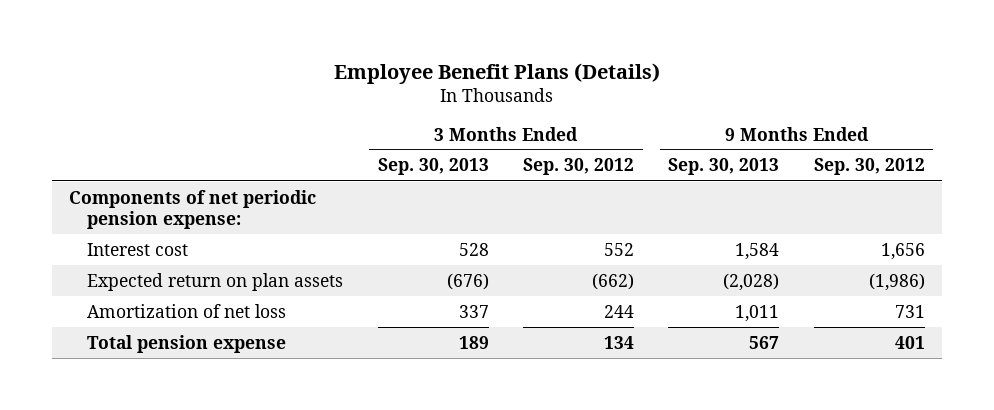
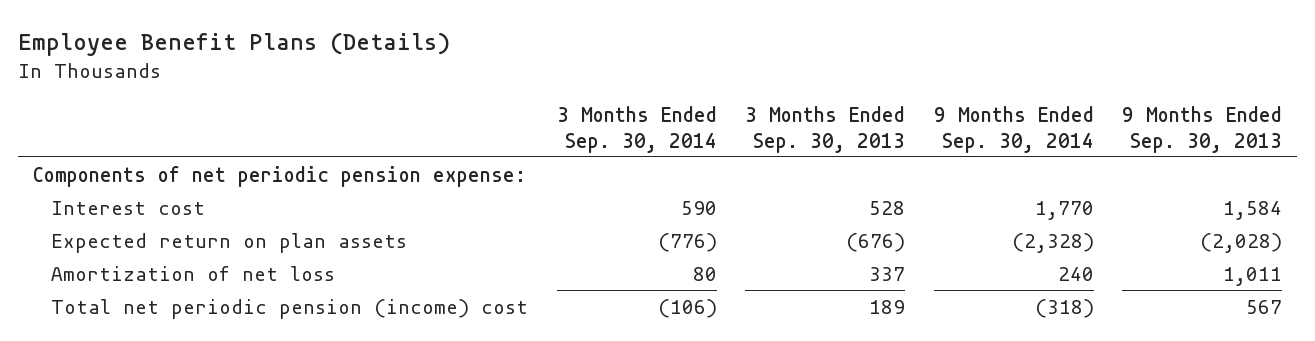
[523,158,635,176] Sep. 30, 2012 -> none
[813,158,925,176] Sep. 30, 2012 -> none
none -> [556,105,717,153] 3 Months Ended Sep. 30, 2014
none -> [933,105,1094,153] 9 Months Ended Sep. 30, 2014
[87,334,287,353] Total pension expense -> [51,298,529,319] Total net periodic pension (income) cost

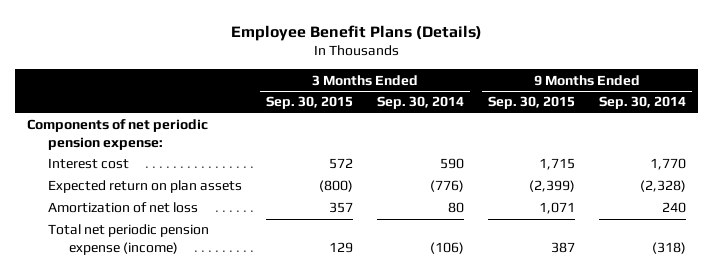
[745,105,906,153] 3 Months Ended Sep. 30, 2013 -> none
[1122,105,1283,153] 9 Months Ended Sep. 30, 2013 -> none
none -> [266,96,354,110] Sep. 30, 2015
none -> [488,96,576,110] Sep. 30, 2015
[51,298,529,319] Total net periodic pension (income) cost -> [48,224,210,255] Total net periodic pension expense (income)

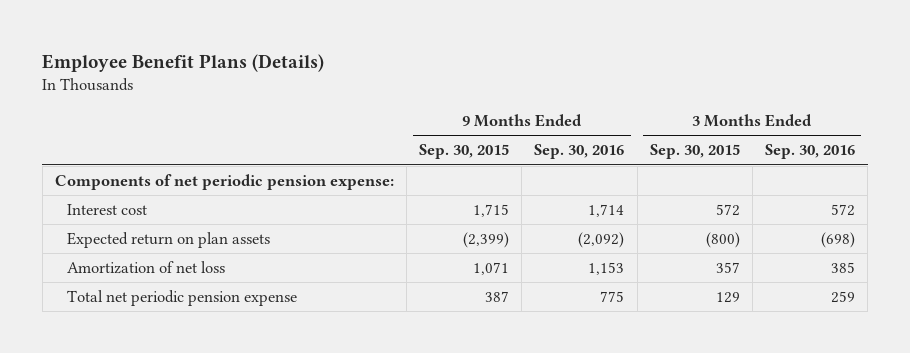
[377,96,465,110] Sep. 30, 2014 -> none
[599,96,687,110] Sep. 30, 2014 -> none
none -> [534,144,625,160] Sep. 30, 2016
none -> [765,144,856,160] Sep. 30, 2016
[48,224,210,255] Total net periodic pension expense (income) -> [67,289,298,306] Total net periodic pension expense

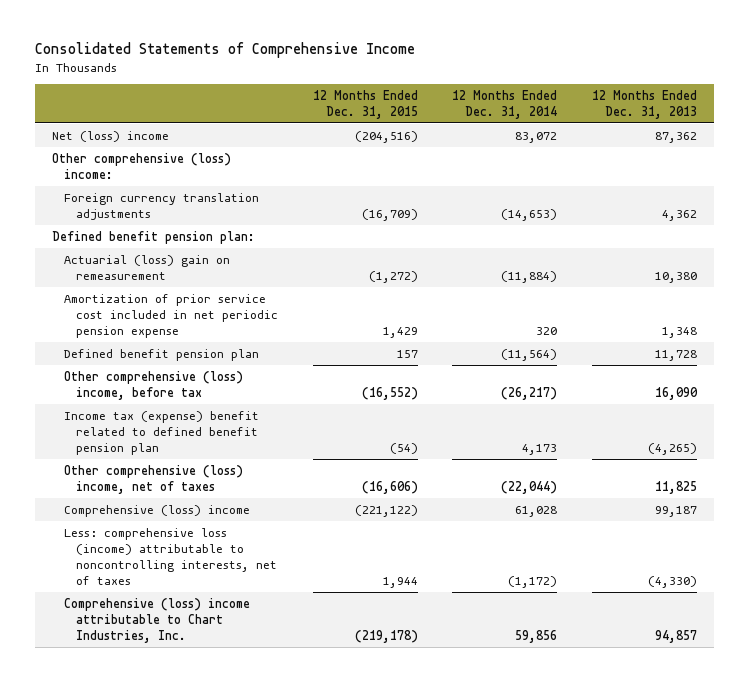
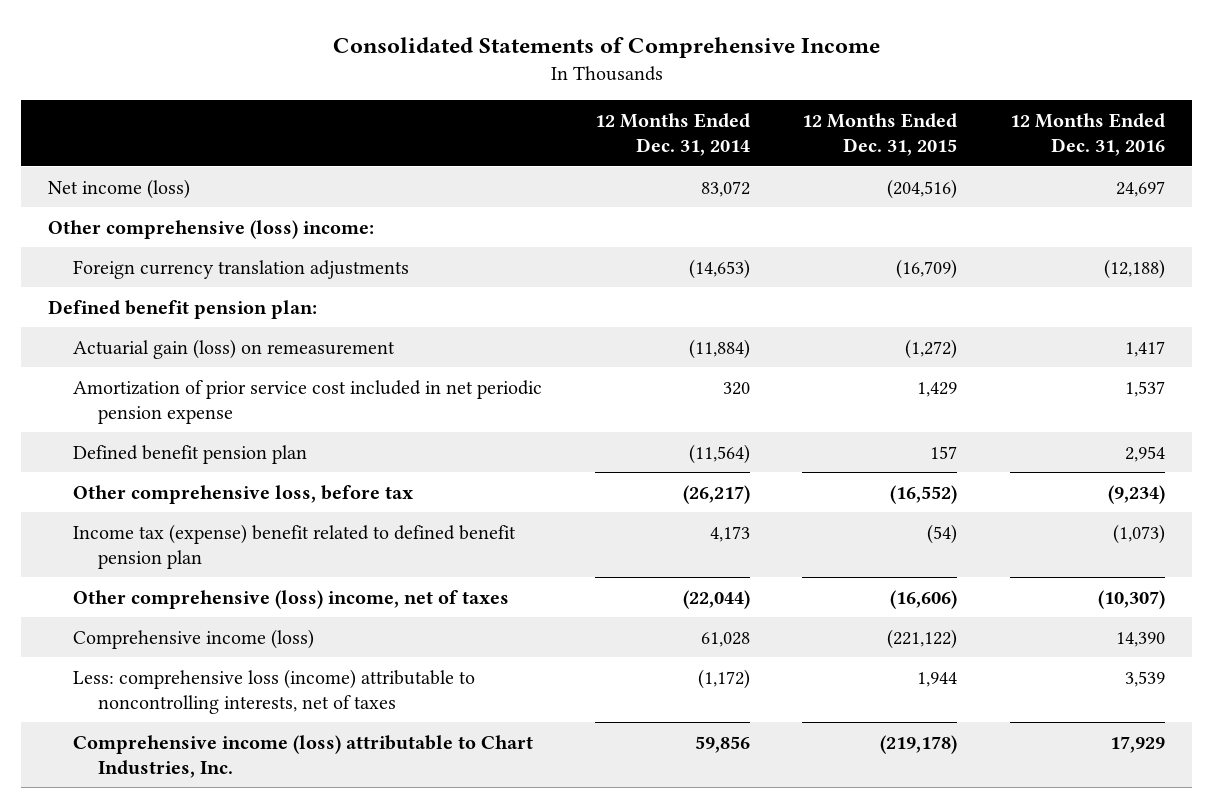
[591,89,697,119] 12 Months Ended Dec. 31, 2013 -> none
none -> [1010,113,1166,157] 12 Months Ended Dec. 31, 2016
[52,130,170,142] Net (loss) income -> [47,178,190,199] Net income (loss)
[64,254,231,280] Actuarial (loss) gain on remeasurement -> [72,338,395,359] Actuarial gain (loss) on remeasurement
[64,370,244,400] Other comprehensive (loss) income, before tax -> [72,484,414,504] Other comprehensive loss, before tax
[64,504,251,517] Comprehensive (loss) income -> [72,628,314,649] Comprehensive income (loss)
[64,597,251,643] Comprehensive (loss) income attributable to Chart Industries, Inc. -> [72,734,533,778] Comprehensive income (loss) attributable to Chart Industries, Inc.

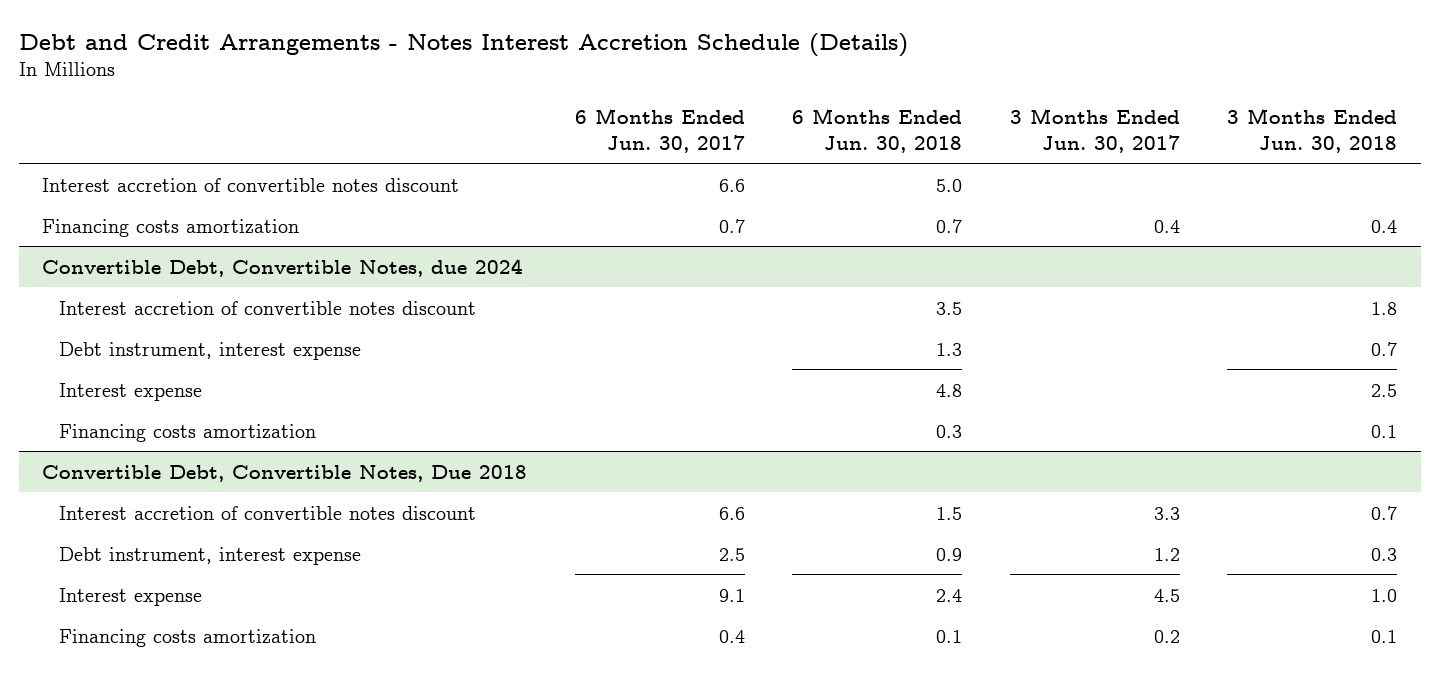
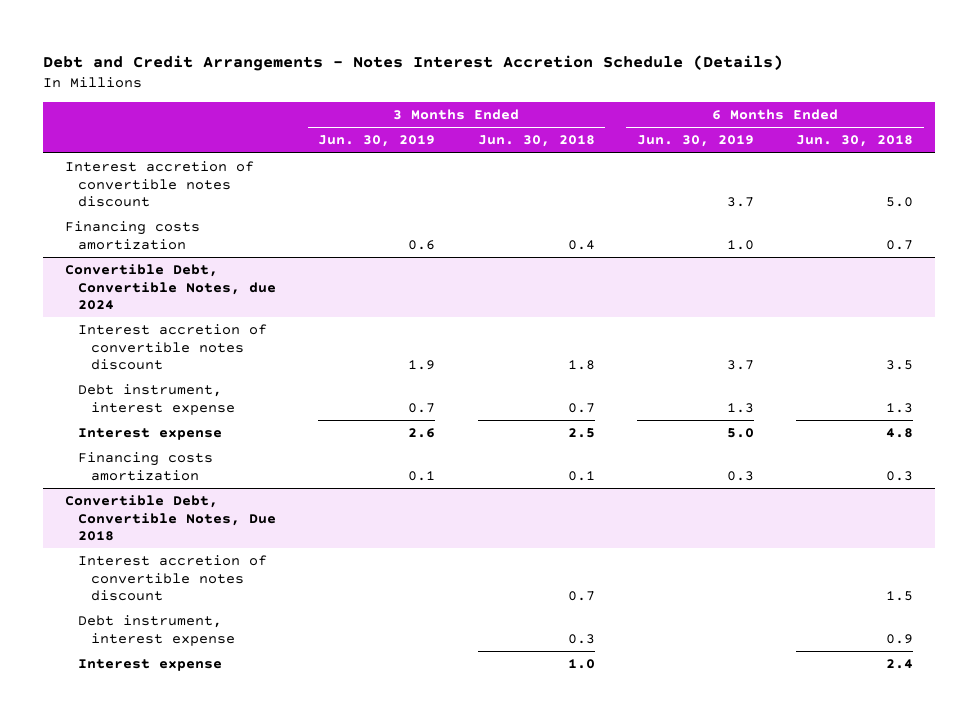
[574,107,745,153] 6 Months Ended Jun. 30, 2017 -> none
[1009,107,1180,153] 3 Months Ended Jun. 30, 2017 -> none
none -> [318,135,436,148] Jun. 30, 2019
none -> [636,135,754,148] Jun. 30, 2019
[59,628,317,647] Financing costs amortization -> none

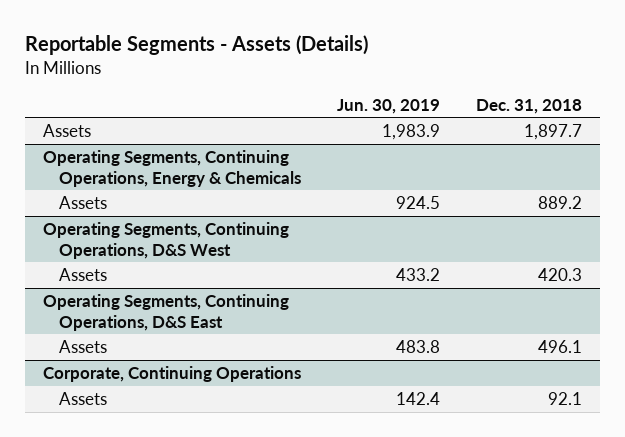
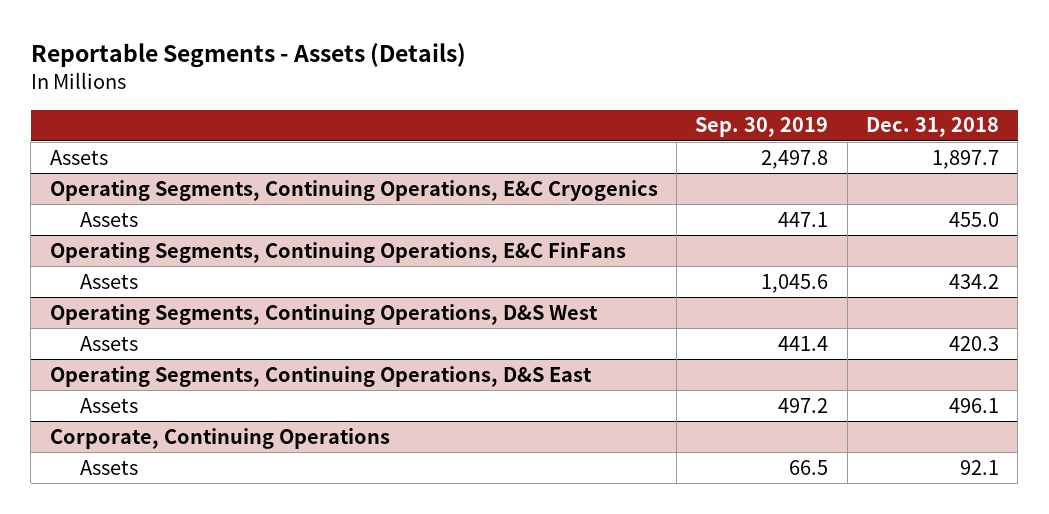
[337,98,441,114] Jun. 30, 2019 -> none
none -> [695,117,829,138] Sep. 30, 2019
[42,150,302,187] Operating Segments, Continuing Operations, Energy & Chemicals -> none
none -> [49,179,658,201] Operating Segments, Continuing Operations, E&C Cryogenics
[538,196,583,210] 889.2 -> [949,211,1000,227] 455.0
none -> [49,241,626,263] Operating Segments, Continuing Operations, E&C FinFans
none -> [79,273,138,289] Assets

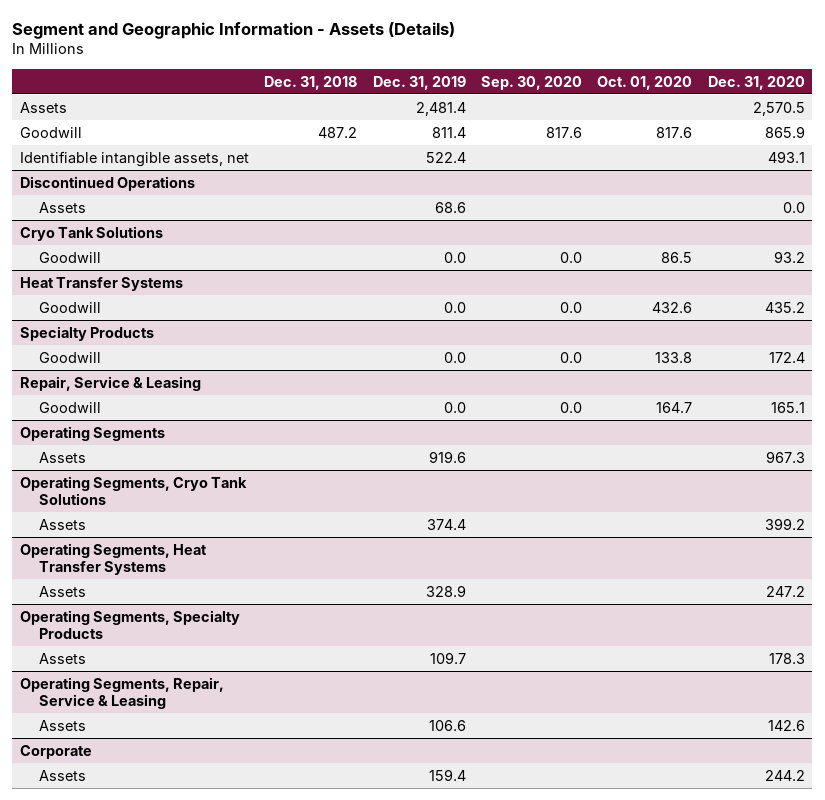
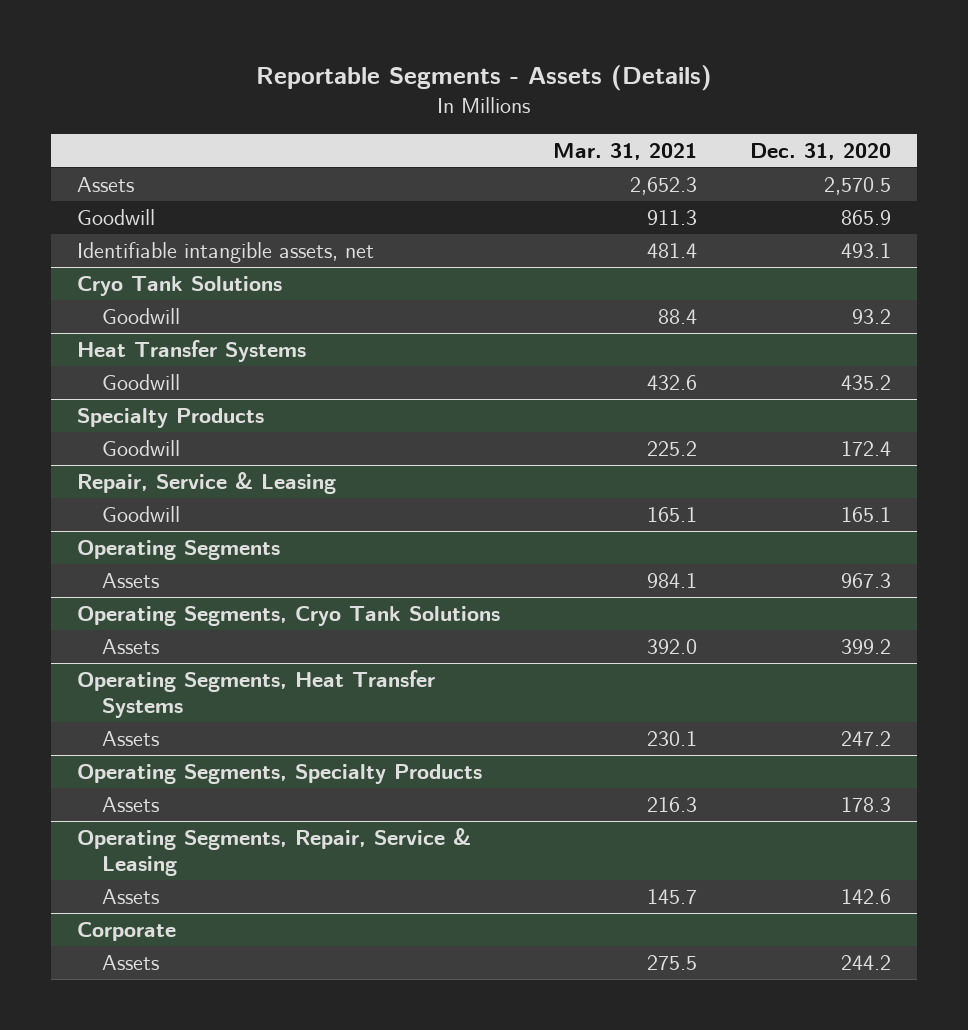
[12,21,456,39] Segment and Geographic Information - Assets (Details) -> [255,64,712,91] Reportable Segments - Assets (Details)
[264,75,358,90] Dec. 31, 2018 -> none
[372,75,466,90] Dec. 31, 2019 -> none
[481,75,583,90] Sep. 30, 2020 -> none
[597,75,693,90] Oct. 01, 2020 -> none
none -> [552,143,697,161] Mar. 31, 2021
[19,175,195,191] Discontinued Operations -> none
[39,201,87,213] Assets -> none

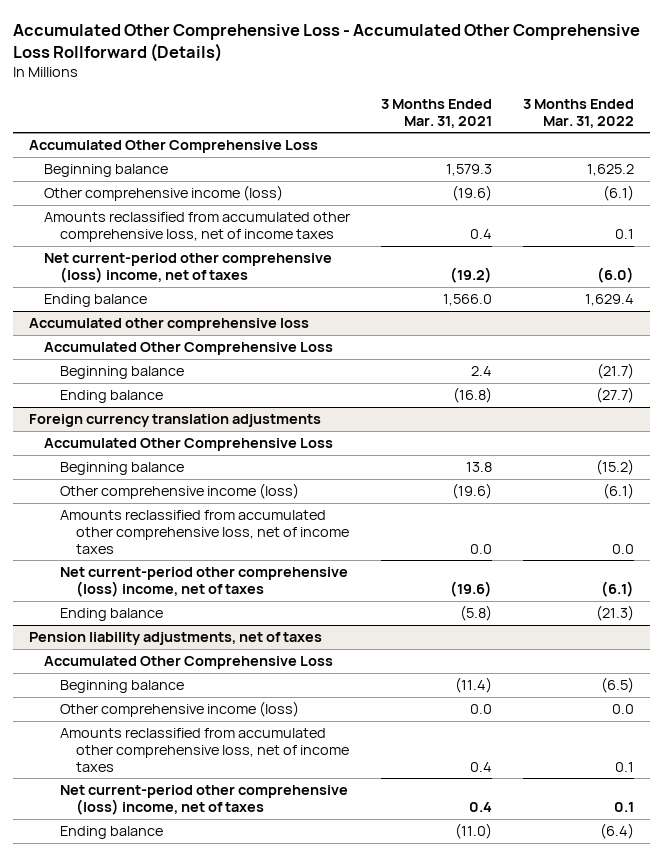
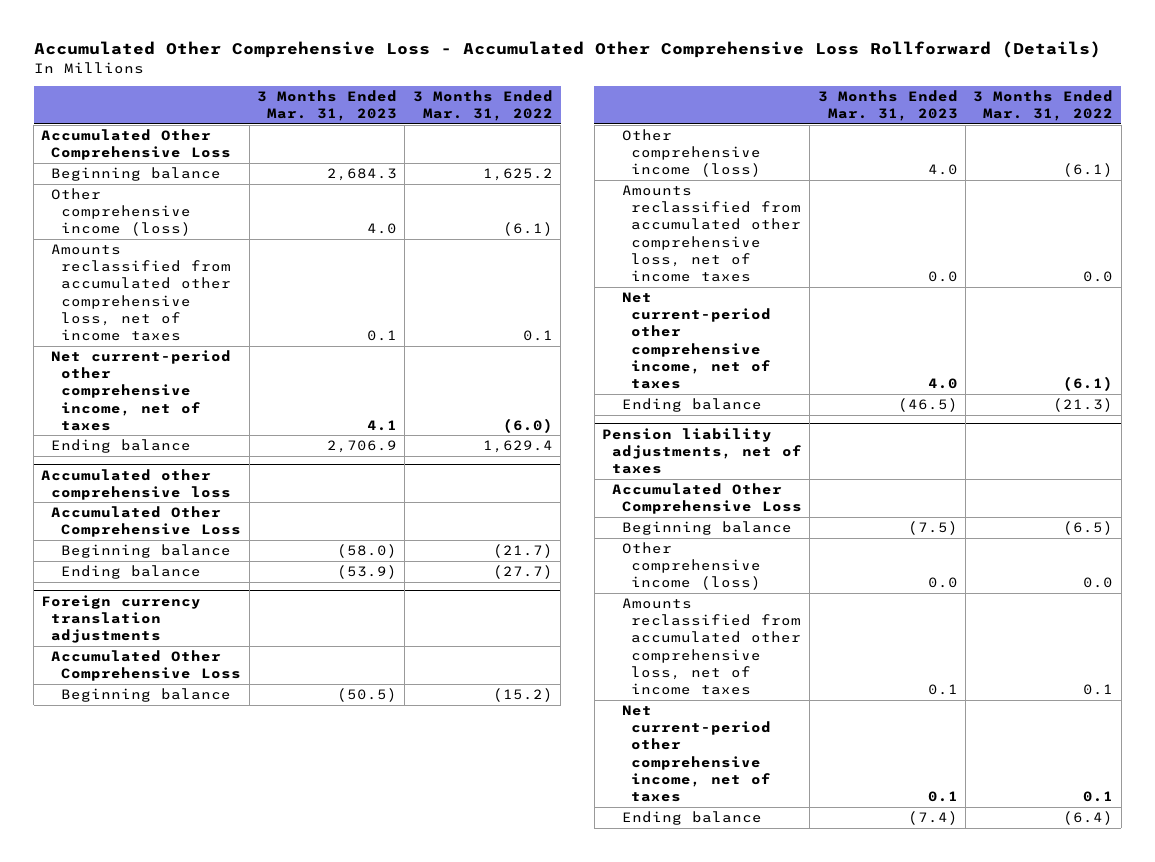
[381,98,493,128] 3 Months Ended Mar. 31, 2021 -> none
none -> [256,90,397,122] 3 Months Ended Mar. 31, 2023
[44,253,333,284] Net current-period other comprehensive (loss) income, net of taxes -> [51,349,232,431] Net current-period other comprehensive income, net of taxes
[60,567,349,598] Net current-period other comprehensive (loss) income, net of taxes -> [621,291,772,389] Net current-period other comprehensive income, net of taxes
[60,785,349,816] Net current-period other comprehensive (loss) income, net of taxes -> [621,704,772,802] Net current-period other comprehensive income, net of taxes

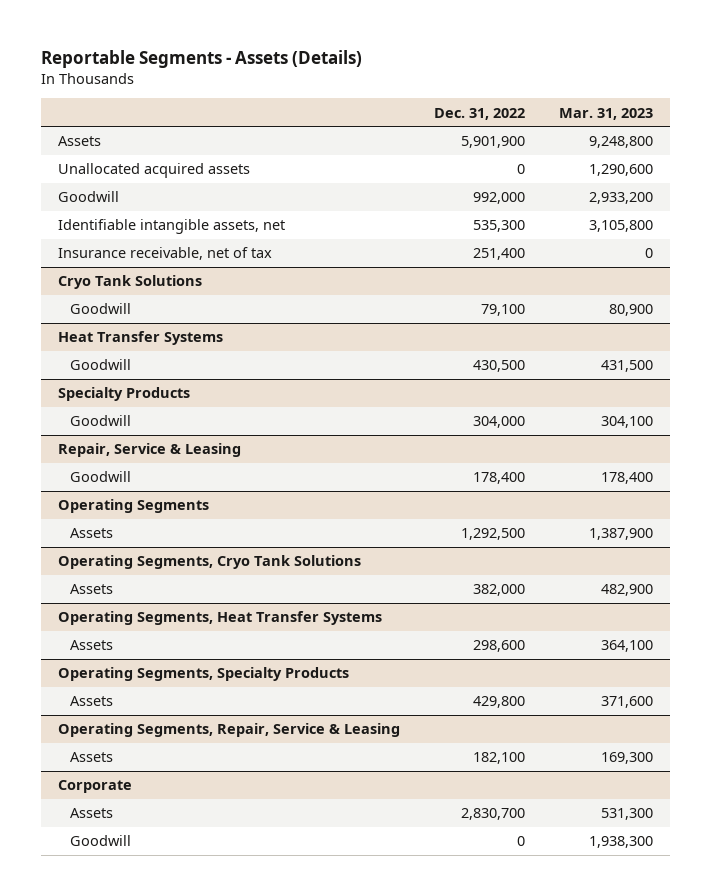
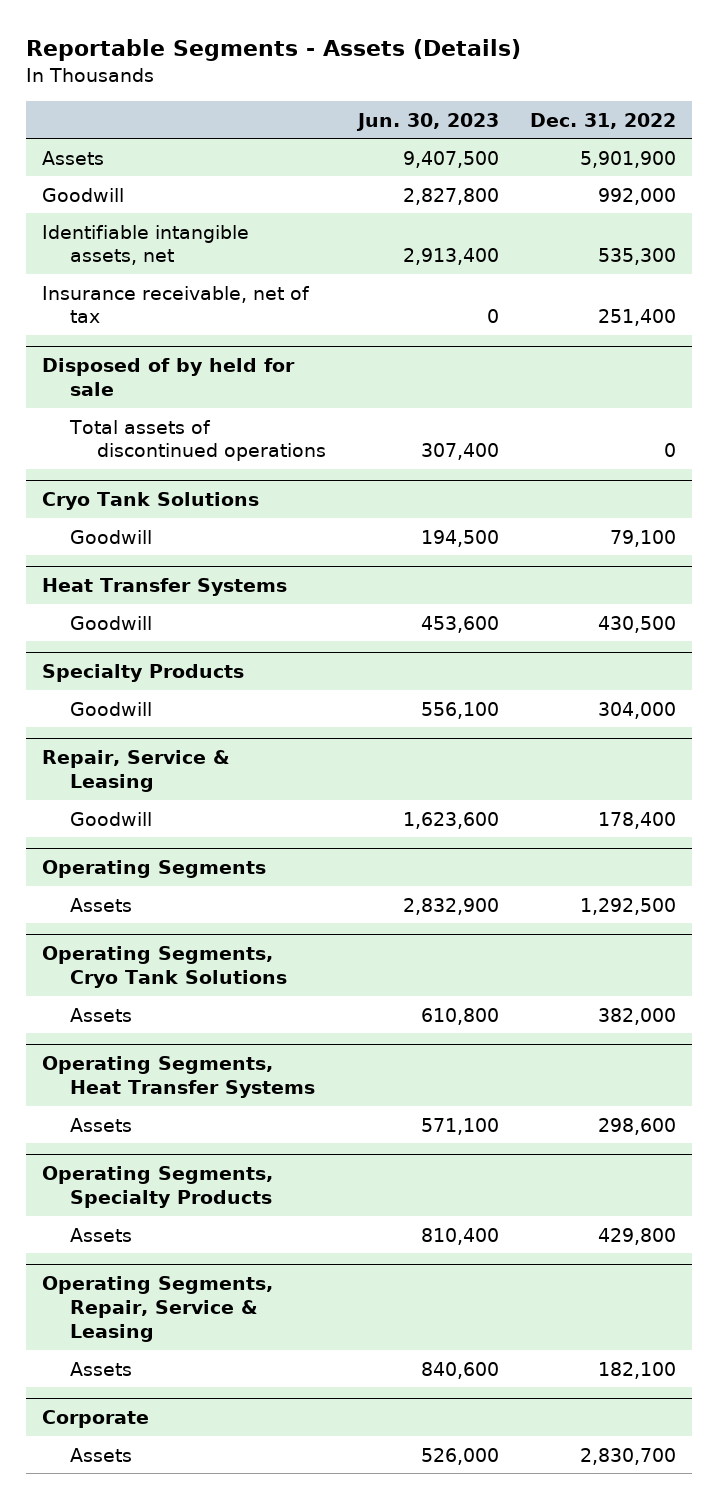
[558,107,653,120] Mar. 31, 2023 -> none
none -> [355,112,499,131] Jun. 30, 2023
[57,163,250,179] Unallocated acquired assets -> none
none -> [42,358,296,397] Disposed of by held for sale
none -> [68,419,326,462] Total assets of discontinued operations
[70,835,132,847] Goodwill -> none

